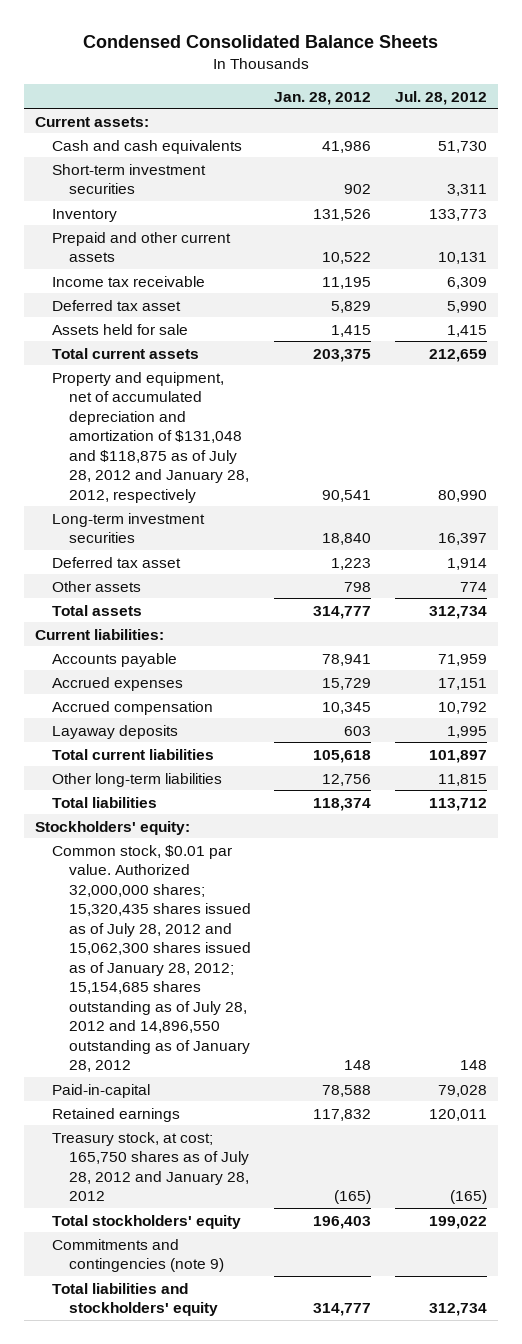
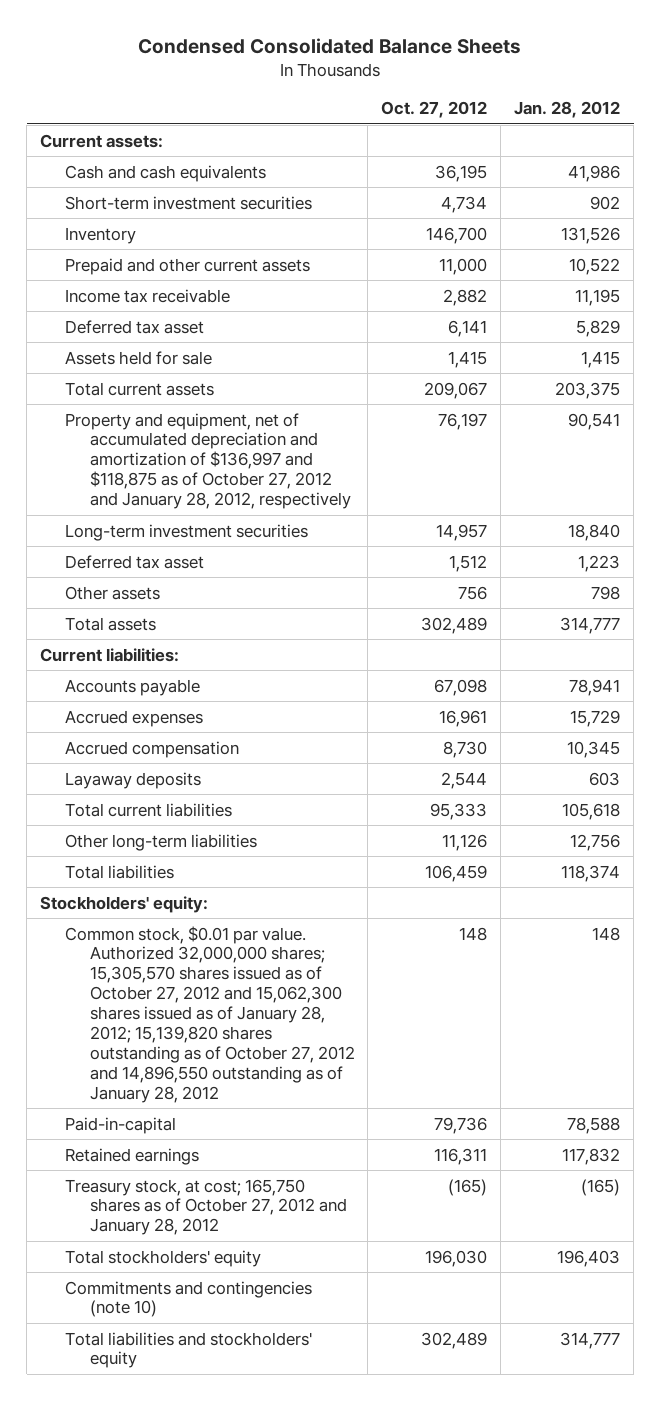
[394,90,487,105] Jul. 28, 2012 -> none
none -> [381,101,488,119] Oct. 27, 2012
[52,371,249,503] Property and equipment, net of accumulated depreciation and amortization of $131,048 and $118,875 as of July 28, 2012 and January 28, 2012, respectively -> [64,412,351,510] Property and equipment, net of accumulated depreciation and amortization of $136,997 and $118,875 as of October 27, 2012 and January 28, 2012, respectively
[52,844,251,1073] Common stock, $0.01 par value. Authorized 32,000,000 shares; 15,320,435 shares issued as of July 28, 2012 and 15,062,300 shares issued as of January 28, 2012; 15,154,685 shares outstanding as of July 28, 2012 and 14,896,550 outstanding as of January 28, 2012 -> [64,925,355,1103] Common stock, $0.01 par value. Authorized 32,000,000 shares; 15,305,570 shares issued as of October 27, 2012 and 15,062,300 shares issued as of January 28, 2012; 15,139,820 shares outstanding as of October 27, 2012 and 14,896,550 outstanding as of January 28, 2012
[52,1131,249,1202] Treasury stock, at cost; 165,750 shares as of July 28, 2012 and January 28, 2012 -> [64,1178,347,1236] Treasury stock, at cost; 165,750 shares as of October 27, 2012 and January 28, 2012
[52,1238,224,1273] Commitments and contingencies (note 9) -> [64,1280,312,1318] Commitments and contingencies (note 10)

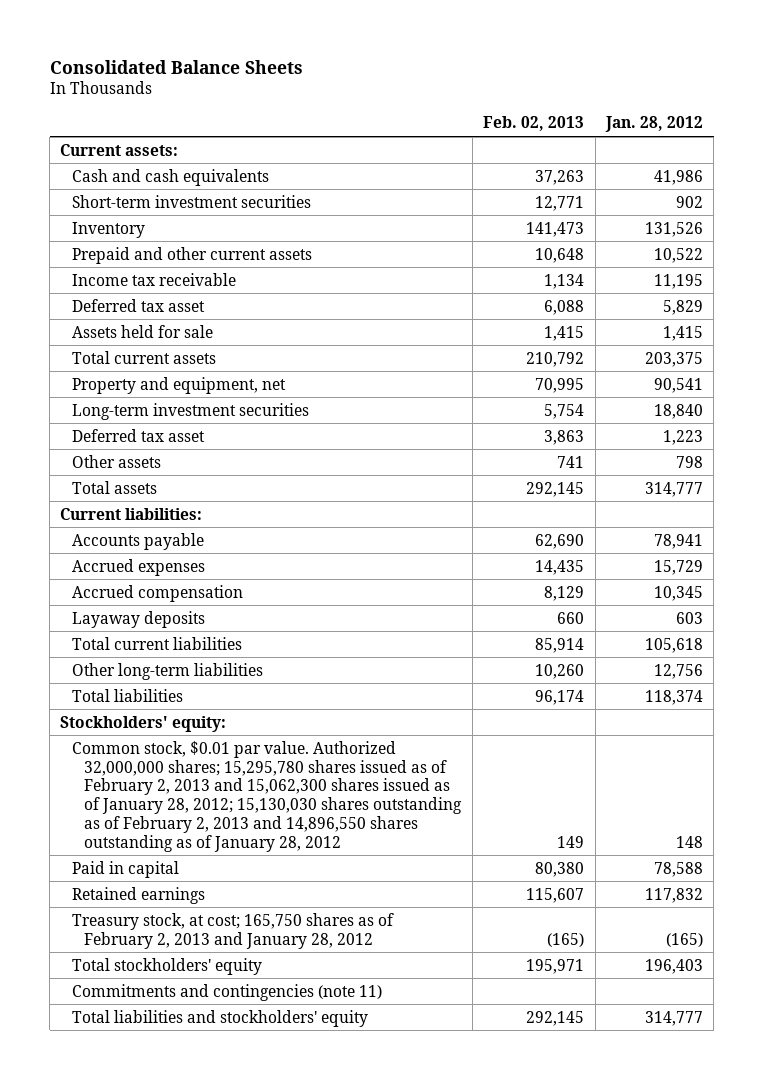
[138,38,522,55] Condensed Consolidated Balance Sheets -> [49,59,303,74] Consolidated Balance Sheets
[381,101,488,119] Oct. 27, 2012 -> none
none -> [483,116,585,132] Feb. 02, 2013
[64,412,351,510] Property and equipment, net of accumulated depreciation and amortization of $136,997 and $118,875 as of October 27, 2012 and January 28, 2012, respectively -> [72,376,287,394] Property and equipment, net
[64,925,355,1103] Common stock, $0.01 par value. Authorized 32,000,000 shares; 15,305,570 shares issued as of October 27, 2012 and 15,062,300 shares issued as of January 28, 2012; 15,139,820 shares outstanding as of October 27, 2012 and 14,896,550 outstanding as of January 28, 2012 -> [72,740,463,852] Common stock, $0.01 par value. Authorized 32,000,000 shares; 15,295,780 shares issued as of February 2, 2013 and 15,062,300 shares issued as of January 28, 2012; 15,130,030 shares outstanding as of February 2, 2013 and 14,896,550 shares outstanding as of January 28, 2012
[64,1116,176,1134] Paid-in-capital -> [72,860,180,878] Paid in capital
[64,1178,347,1236] Treasury stock, at cost; 165,750 shares as of October 27, 2012 and January 28, 2012 -> [72,912,395,949] Treasury stock, at cost; 165,750 shares as of February 2, 2013 and January 28, 2012
[64,1280,312,1318] Commitments and contingencies (note 10) -> [72,983,383,1001] Commitments and contingencies (note 11)

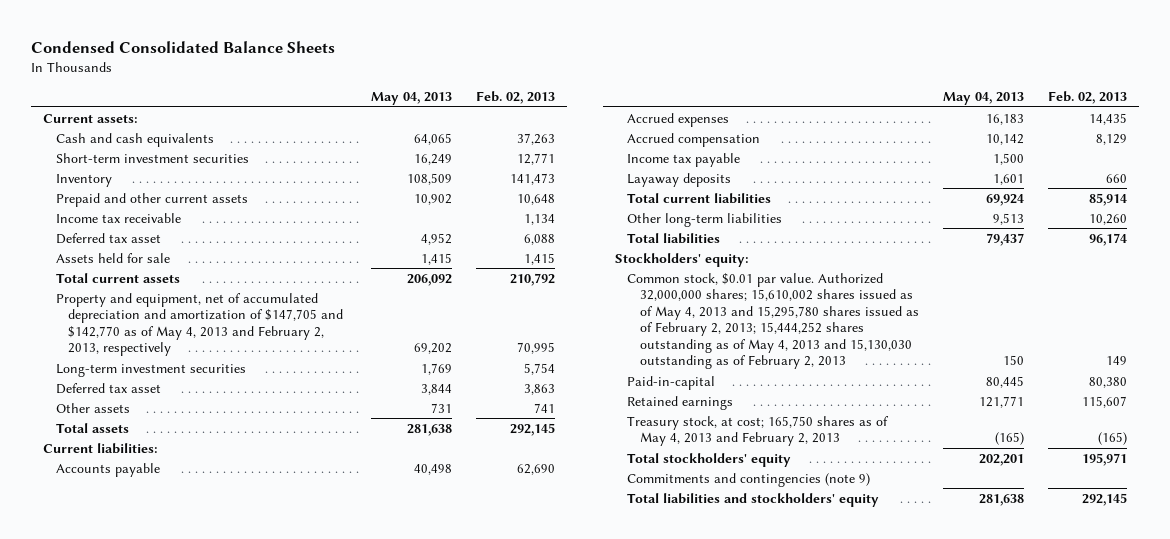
[49,59,303,74] Consolidated Balance Sheets -> [31,41,336,54] Condensed Consolidated Balance Sheets
[604,116,703,133] Jan. 28, 2012 -> none
none -> [371,92,453,106] May 04, 2013
[72,376,287,394] Property and equipment, net -> [55,292,344,357] Property and equipment, net of accumulated depreciation and amortization of $147,705 and $142,770 as of May 4, 2013 and February 2, 2013, respectively
none -> [627,152,741,167] Income tax payable
[72,740,463,852] Common stock, $0.01 par value. Authorized 32,000,000 shares; 15,295,780 shares issued as of February 2, 2013 and 15,062,300 shares issued as of January 28, 2012; 15,130,030 shares outstanding as of February 2, 2013 and 14,896,550 shares outstanding as of January 28, 2012 -> [627,272,919,369] Common stock, $0.01 par value. Authorized 32,000,000 shares; 15,610,002 shares issued as of May 4, 2013 and 15,295,780 shares issued as of February 2, 2013; 15,444,252 shares outstanding as of May 4, 2013 and 15,130,030 outstanding as of February 2, 2013
[72,860,180,878] Paid in capital -> [627,375,716,390] Paid-in-capital
[72,912,395,949] Treasury stock, at cost; 165,750 shares as of February 2, 2013 and January 28, 2012 -> [627,415,890,447] Treasury stock, at cost; 165,750 shares as of May 4, 2013 and February 2, 2013
[72,983,383,1001] Commitments and contingencies (note 11) -> [627,472,871,487] Commitments and contingencies (note 9)

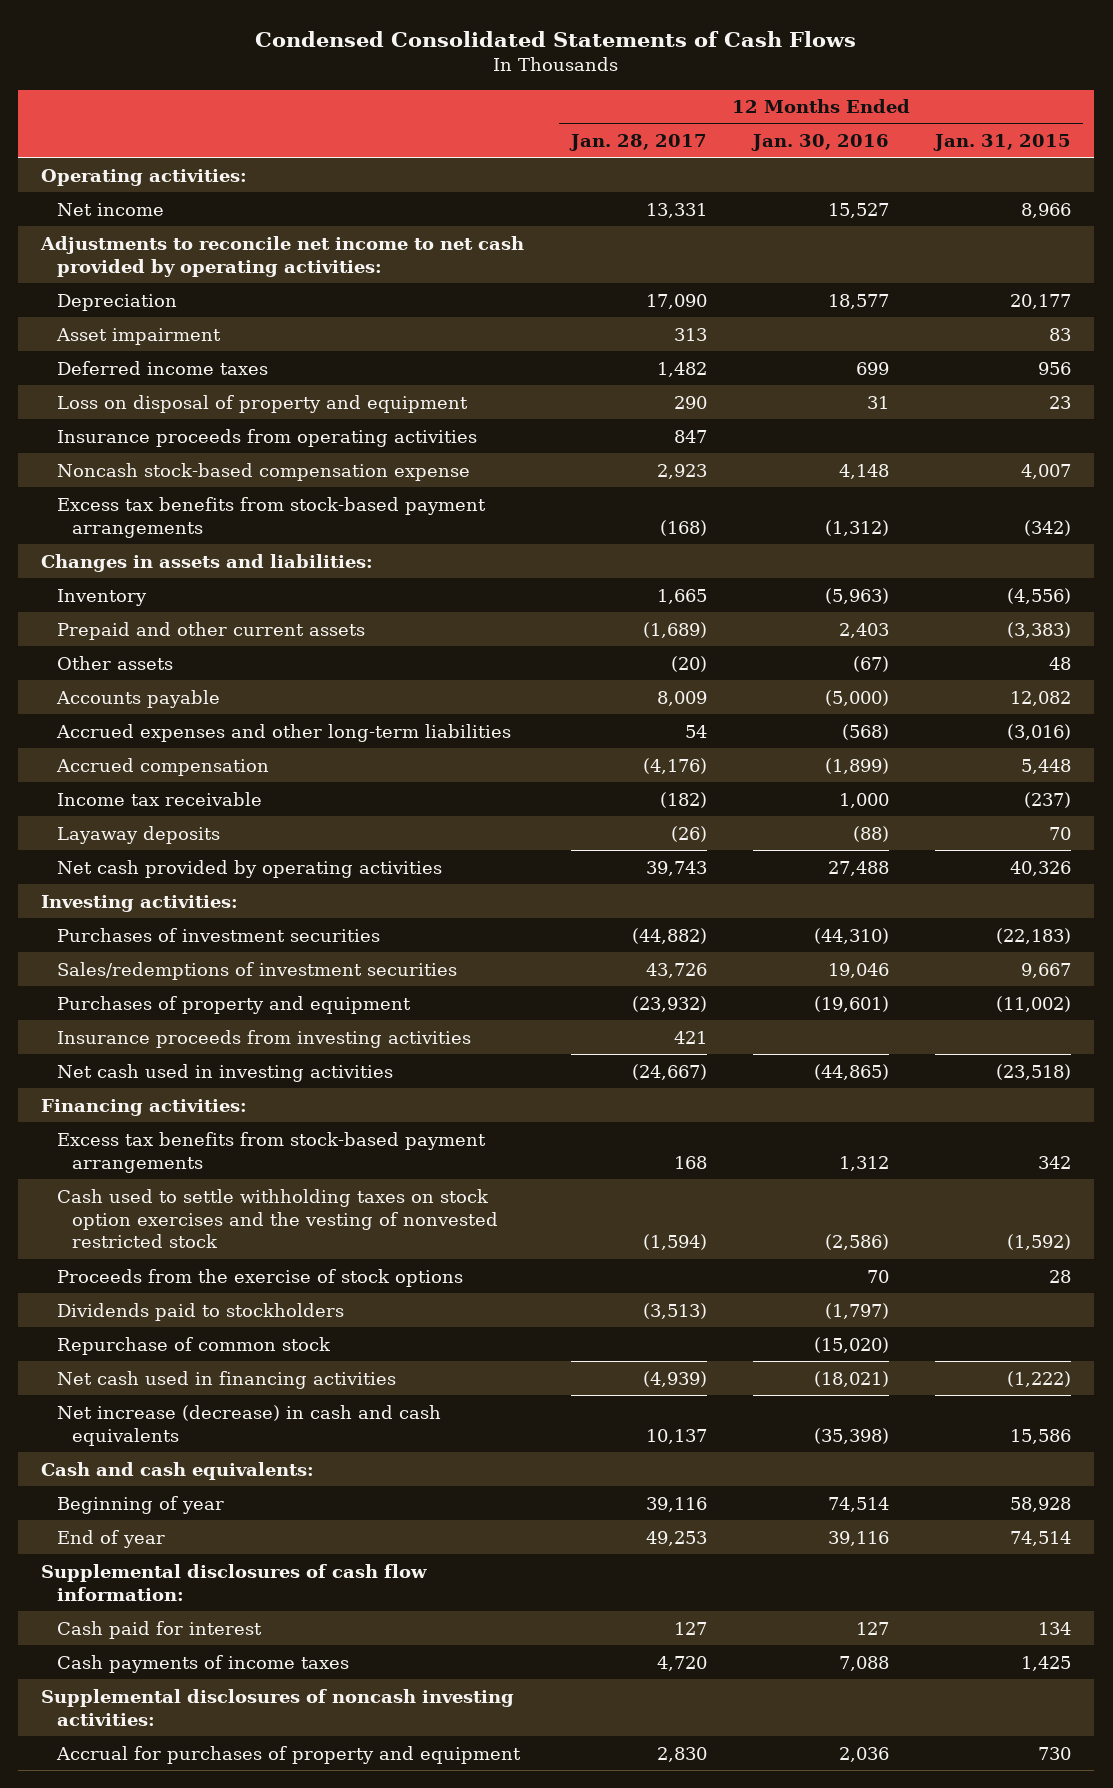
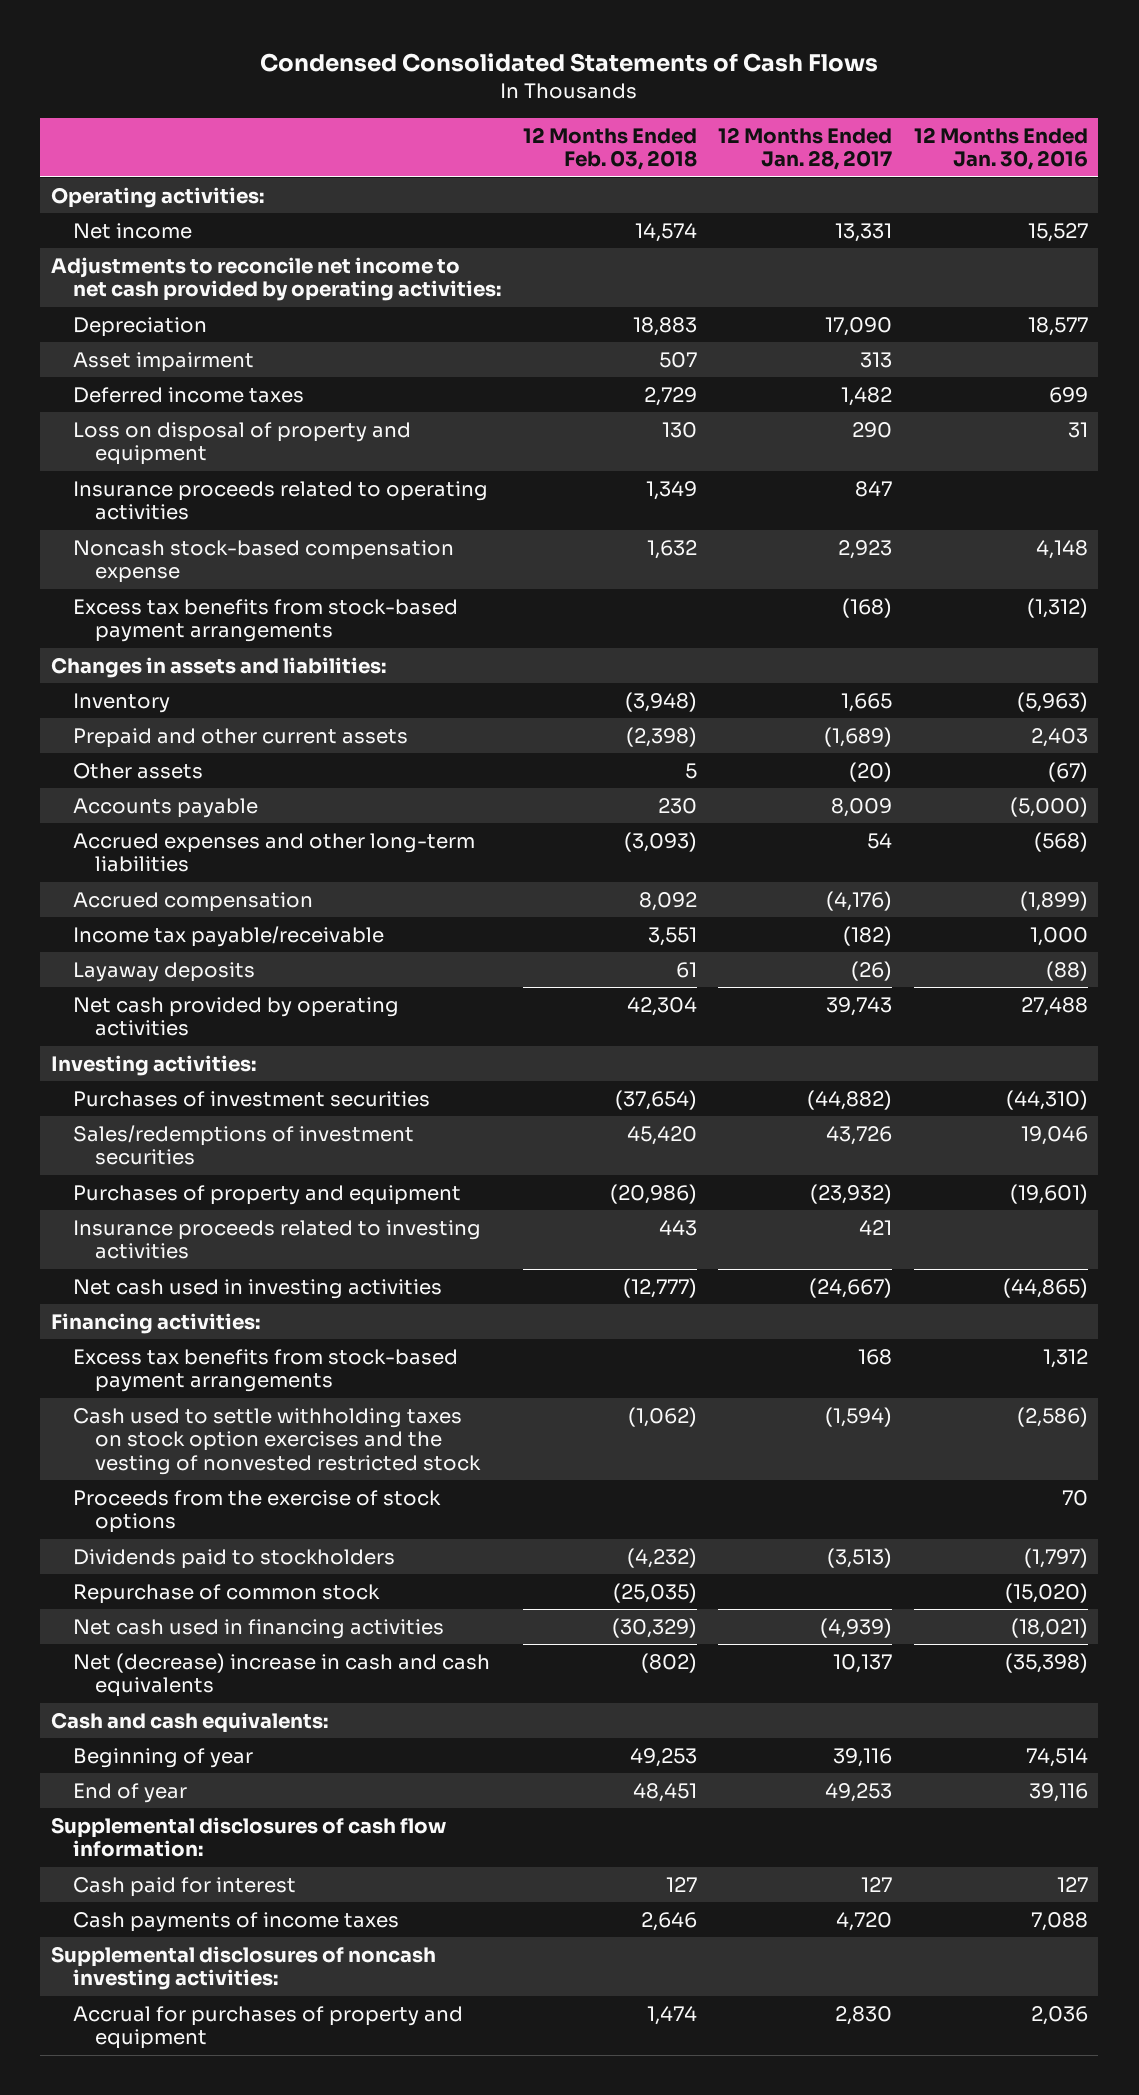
[933,134,1072,152] Jan. 31, 2015 -> none
none -> [522,126,697,171] 12 Months Ended Feb. 03, 2018
[56,428,477,447] Insurance proceeds from operating activities -> [73,480,489,521] Insurance proceeds related to operating activities
[56,791,262,806] Income tax receivable -> [73,925,385,947] Income tax payable/receivable
[56,1029,471,1048] Insurance proceeds from investing activities -> [73,1219,482,1260] Insurance proceeds related to investing activities
[56,1404,441,1446] Net increase (decrease) in cash and cash equivalents -> [73,1652,491,1698] Net (decrease) increase in cash and cash equivalents

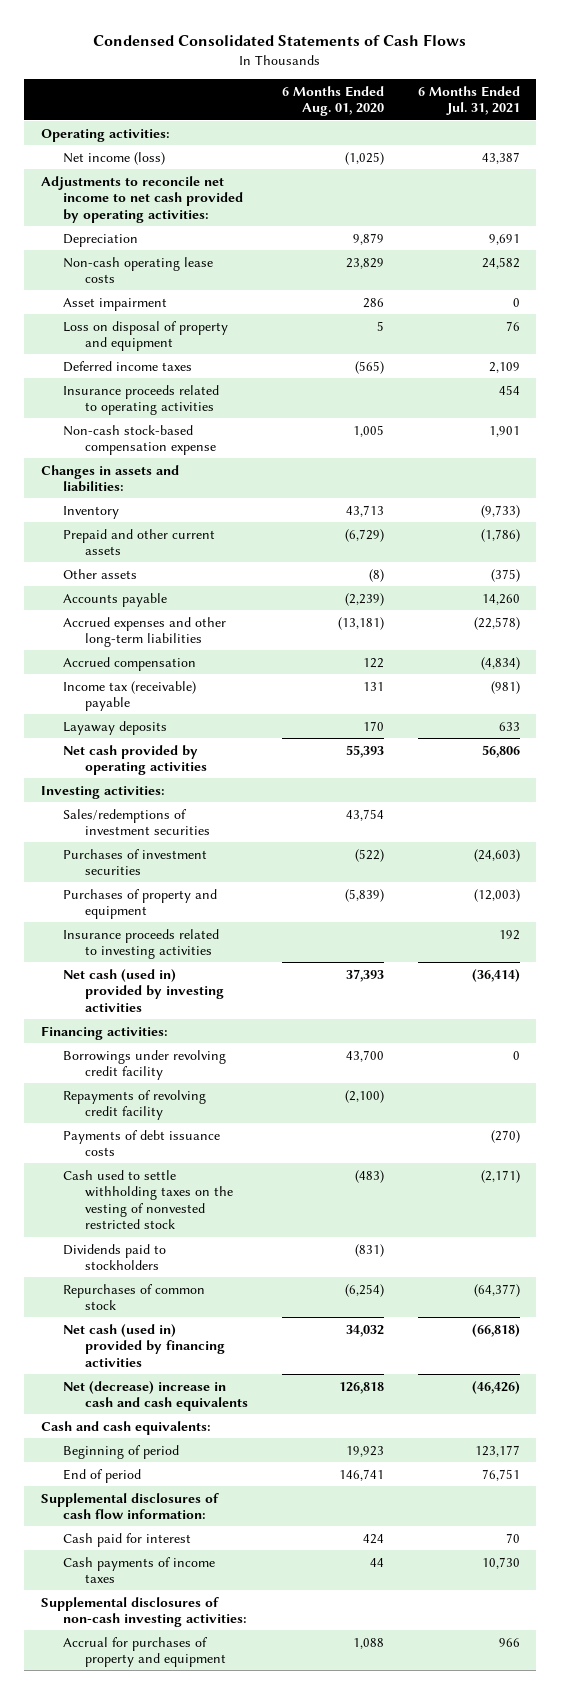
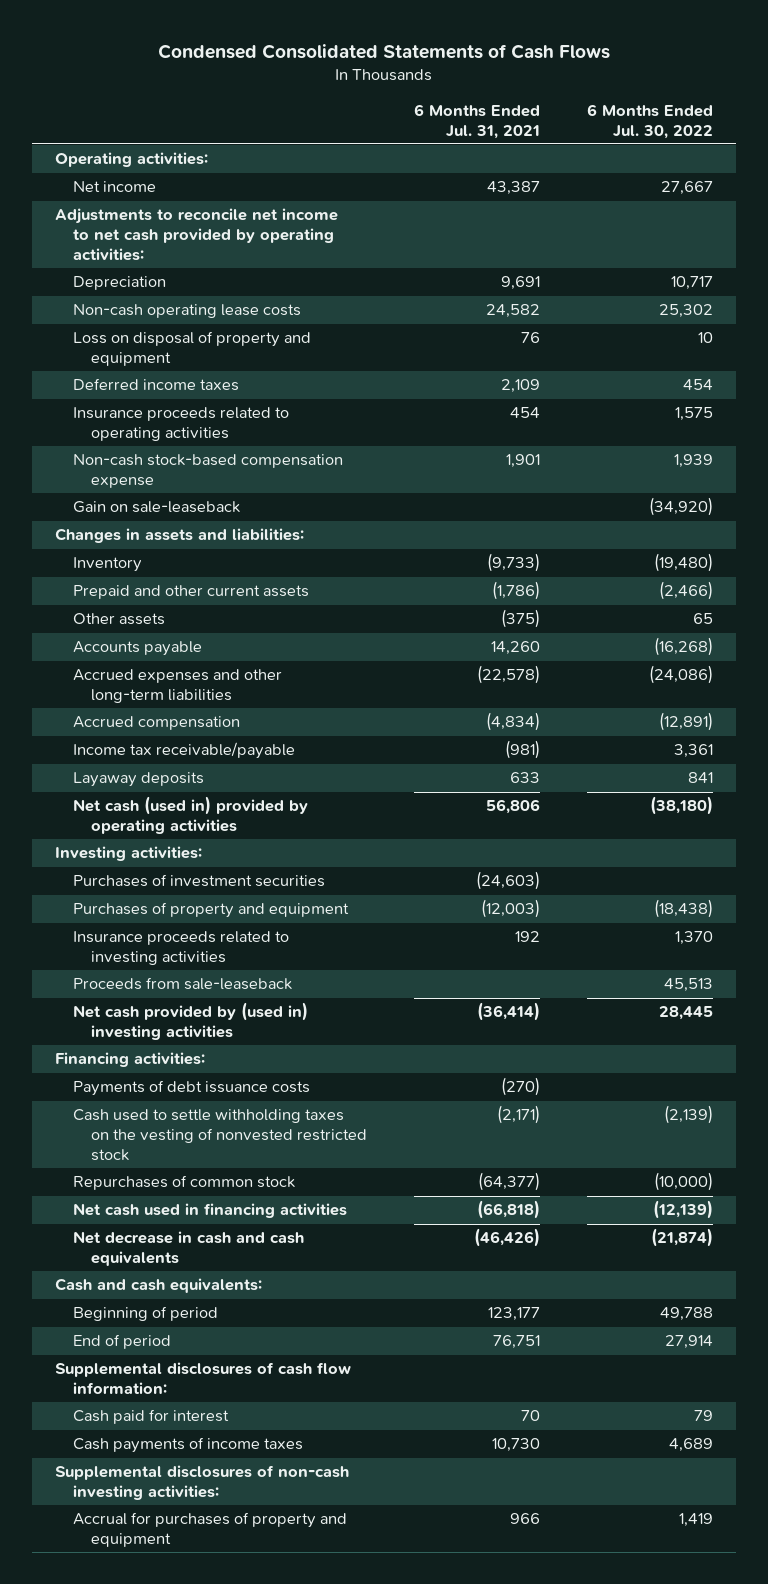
[281,85,384,117] 6 Months Ended Aug. 01, 2020 -> none
none -> [586,104,713,139] 6 Months Ended Jul. 30, 2022
[62,151,165,165] Net income (loss) -> [73,181,157,193] Net income
[62,297,167,311] Asset impairment -> none
none -> [73,501,241,514] Gain on sale-leaseback
[62,680,196,712] Income tax (receivable) payable -> [73,742,296,760] Income tax receivable/payable
[62,744,207,776] Net cash provided by operating activities -> [73,796,309,835] Net cash (used in) provided by operating activities
[62,808,210,836] Sales/redemptions of investment securities -> none
none -> [73,977,293,991] Proceeds from sale-leaseback
[62,968,224,1012] Net cash (used in) provided by investing activities -> [73,1002,309,1041] Net cash provided by (used in) investing activities
[62,1049,226,1081] Borrowings under revolving credit facility -> none
[62,1089,206,1121] Repayments of revolving credit facility -> none
[62,1243,166,1271] Dividends paid to stockholders -> none
[62,1323,225,1367] Net cash (used in) provided by financing activities -> [73,1203,348,1219] Net cash used in financing activities
[62,1380,248,1412] Net (decrease) increase in cash and cash equivalents -> [73,1231,305,1267] Net decrease in cash and cash equivalents

